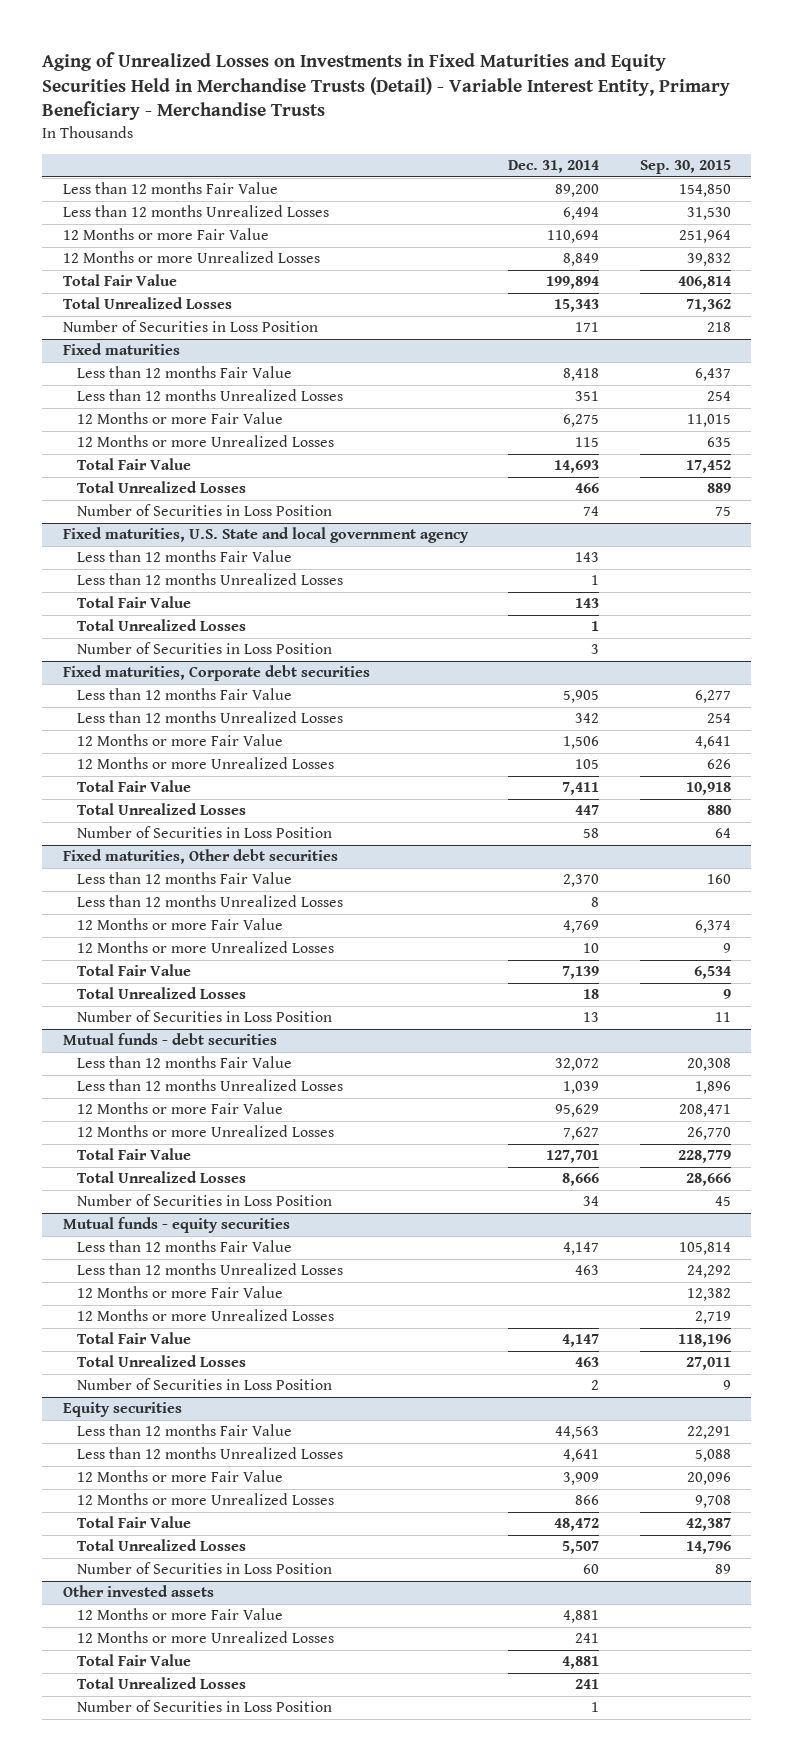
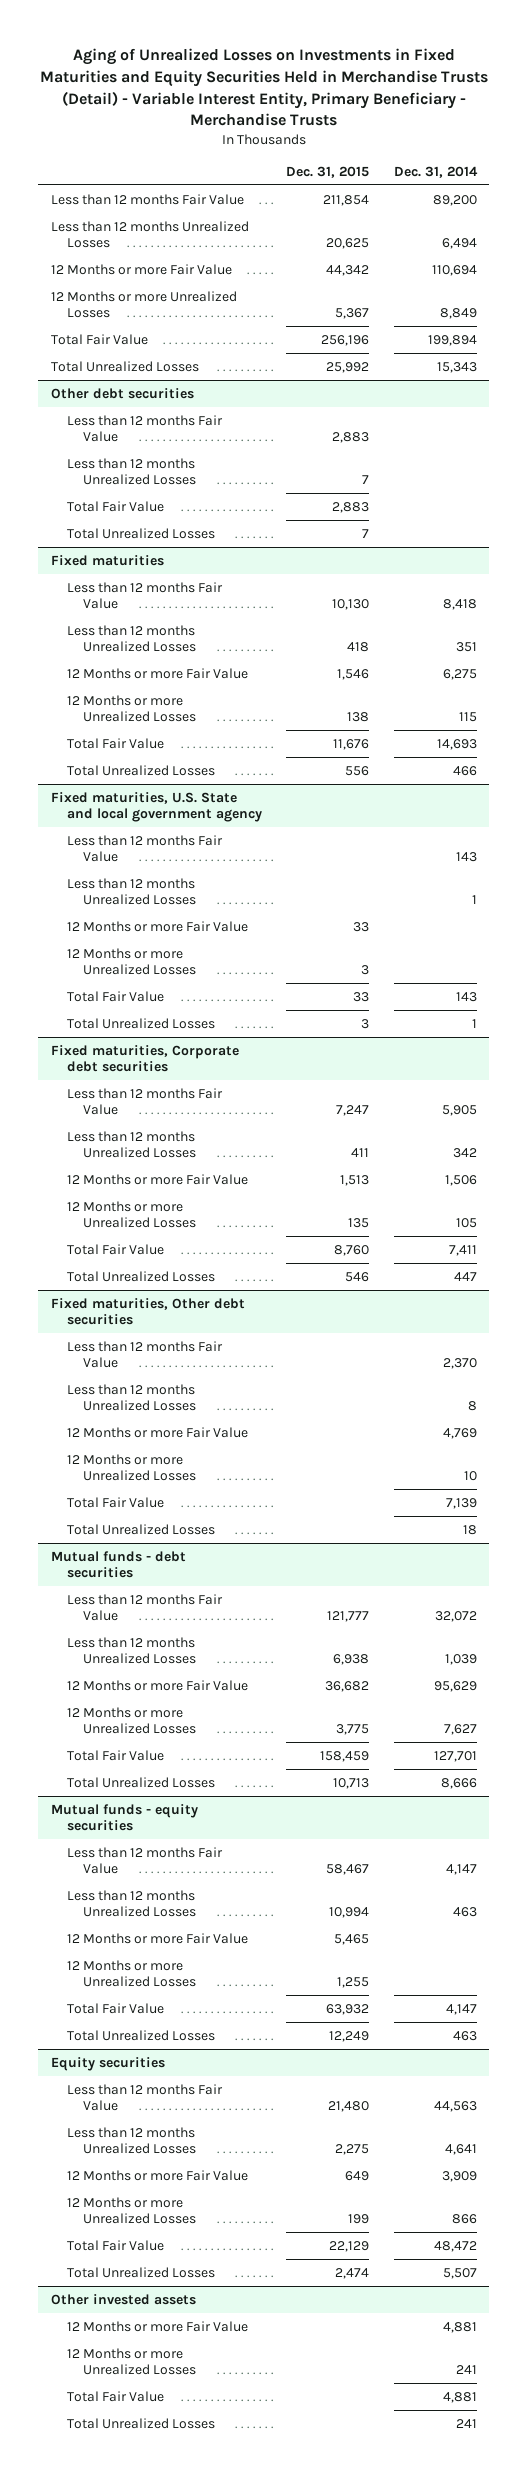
[639,160,731,175] Sep. 30, 2015 -> none
none -> [286,166,370,179] Dec. 31, 2015
[62,320,318,333] Number of Securities in Loss Position -> none
none -> [50,387,194,399] Other debt securities
none -> [66,414,223,443] Less than 12 months Fair Value
none -> [66,457,196,486] Less than 12 months Unrealized Losses
none -> [66,500,164,512] Total Fair Value
none -> [66,527,215,539] Total Unrealized Losses
[76,504,332,517] Number of Securities in Loss Position -> none
none -> [66,920,248,932] 12 Months or more Fair Value
none -> [66,947,196,976] 12 Months or more Unrealized Losses
[76,642,332,655] Number of Securities in Loss Position -> none
[76,826,332,839] Number of Securities in Loss Position -> none
[76,1010,332,1023] Number of Securities in Loss Position -> none
[76,1194,332,1207] Number of Securities in Loss Position -> none
[76,1378,332,1391] Number of Securities in Loss Position -> none
[76,1562,332,1575] Number of Securities in Loss Position -> none
[76,1700,332,1713] Number of Securities in Loss Position -> none

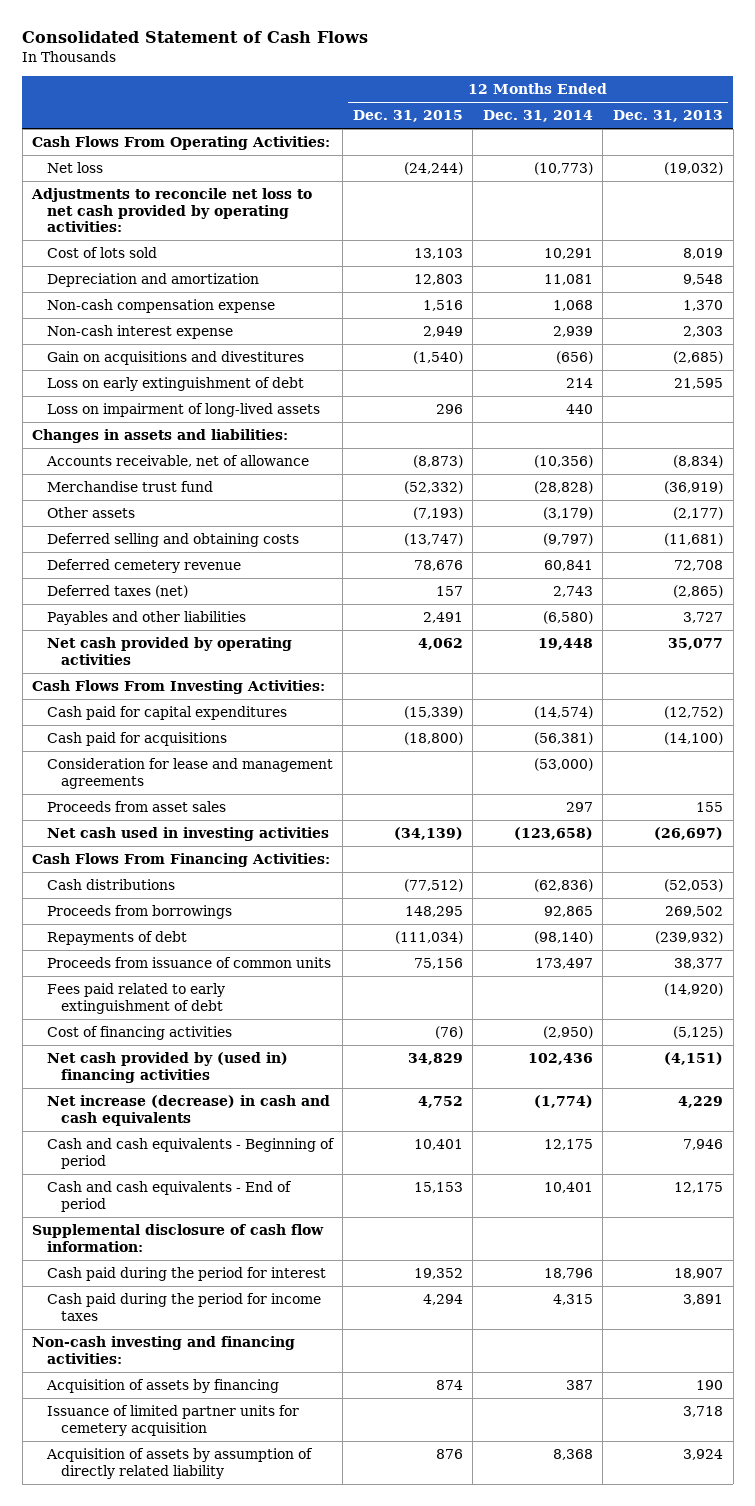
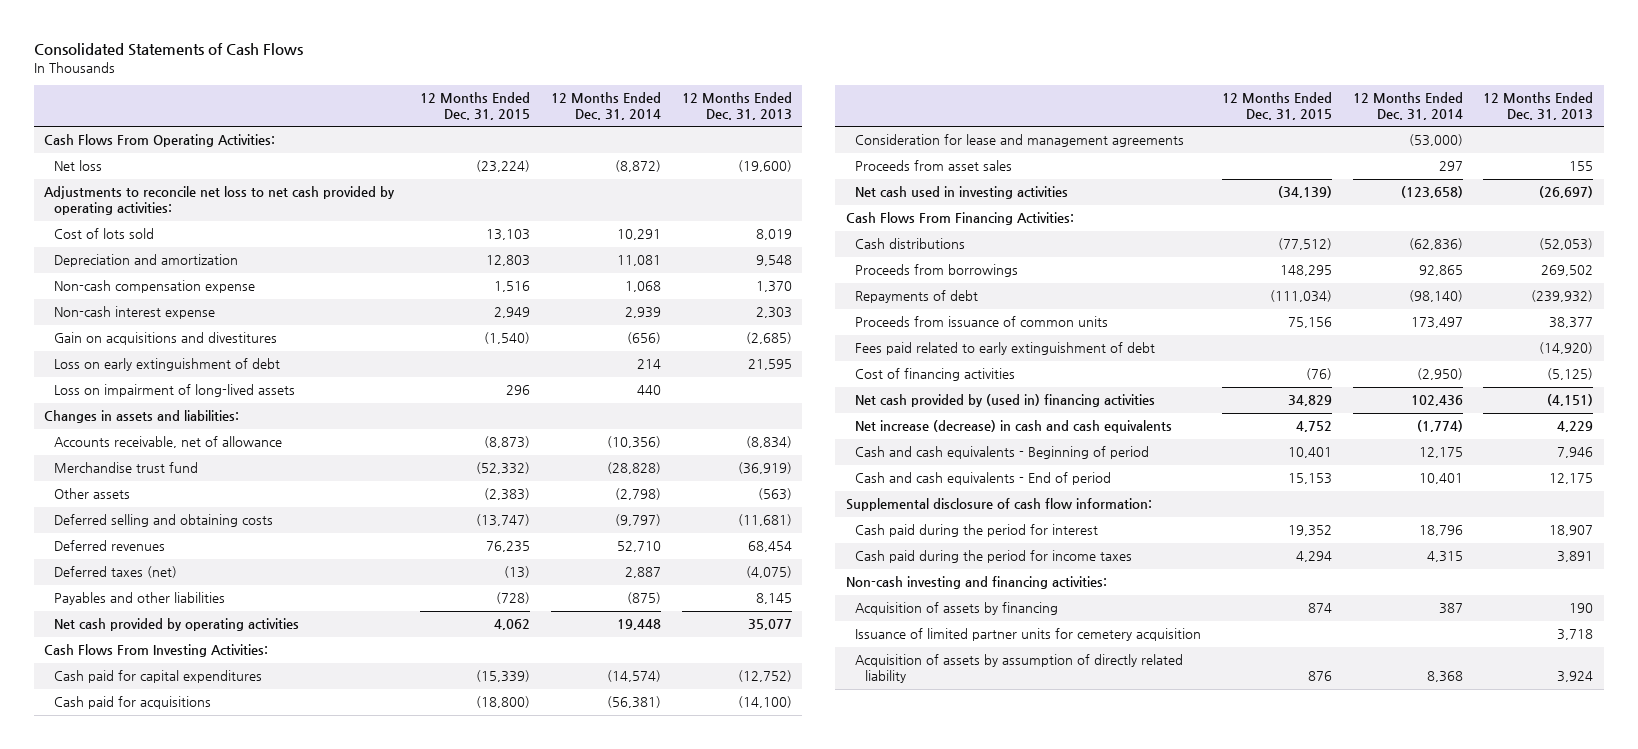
[22,31,369,44] Consolidated Statement of Cash Flows -> [33,43,303,57] Consolidated Statements of Cash Flows
[403,162,463,176] (24,244) -> [476,160,531,173] (23,224)
[533,162,593,176] (10,773) -> [615,160,662,173] (8,872)
[664,162,724,176] (19,032) -> [738,160,793,173] (19,600)
[412,507,463,521] (7,193) -> [484,488,531,501] (2,383)
[542,507,593,521] (3,179) -> [615,488,662,501] (2,798)
[673,507,724,521] (2,177) -> [758,488,793,501] (563)
[46,559,241,574] Deferred cemetery revenue -> [53,540,165,552] Deferred revenues
[413,560,463,572] 78,676 -> [486,541,531,553] 76,235
[543,560,593,572] 60,841 -> [617,541,662,553] 52,710
[674,560,724,572] 72,708 -> [748,541,793,553] 68,454
[435,586,463,597] 157 -> [504,566,531,579] (13)
[552,586,593,598] 2,743 -> [625,567,662,579] 2,887
[673,585,724,599] (2,865) -> [746,566,793,579] (4,075)
[422,612,463,624] 2,491 -> [496,592,531,605] (728)
[542,611,593,625] (6,580) -> [627,592,662,605] (875)
[683,612,724,624] 3,727 -> [756,593,793,605] 8,145

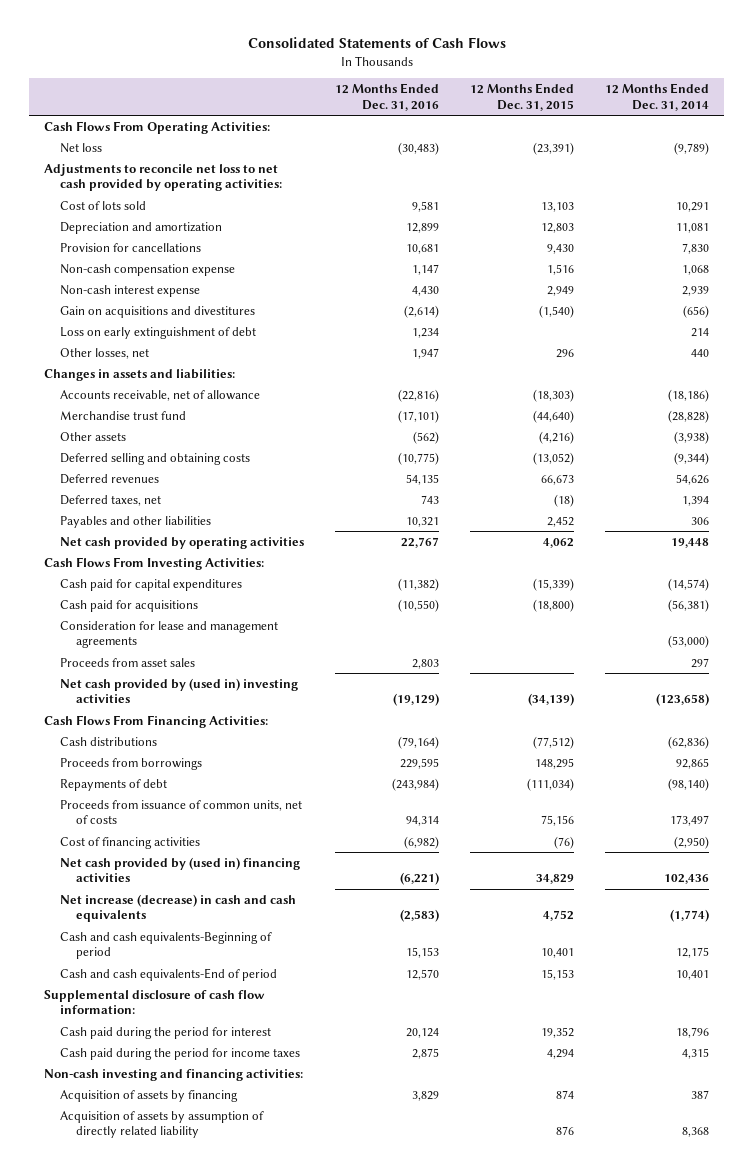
[682,92,793,121] 12 Months Ended Dec. 31, 2013 -> none
none -> [335,83,440,111] 12 Months Ended Dec. 31, 2016
[476,160,531,173] (23,224) -> [533,141,575,155] (23,391)
[615,160,662,173] (8,872) -> [673,141,709,155] (9,789)
none -> [60,242,202,252] Provision for cancellations
[53,384,295,398] Loss on impairment of long-lived assets -> [60,347,150,359] Other losses, net
[484,436,531,449] (8,873) -> [533,388,575,402] (18,303)
[607,436,662,449] (10,356) -> [667,388,709,402] (18,186)
[476,462,531,475] (52,332) -> [533,409,575,423] (44,640)
[484,488,531,501] (2,383) -> [539,430,575,444] (4,216)
[615,488,662,501] (2,798) -> [673,430,709,444] (3,938)
[476,514,531,527] (13,747) -> [533,451,575,465] (13,052)
[615,514,662,527] (9,797) -> [673,451,709,465] (9,344)
[486,541,531,553] 76,235 -> [541,473,575,485] 66,673
[617,541,662,553] 52,710 -> [675,473,709,485] 54,626
[53,566,177,579] Deferred taxes (net) -> [60,494,162,506] Deferred taxes, net
[504,566,531,579] (13) -> [554,493,575,507] (18)
[625,567,662,579] 2,887 -> [681,495,709,506] 1,394
[496,592,531,605] (728) -> [547,515,575,527] 2,452
[627,592,662,605] (875) -> [690,516,709,525] 306
[855,186,1069,200] Net cash used in investing activities -> [60,677,299,704] Net cash provided by (used in) investing activities
[855,342,1156,356] Fees paid related to early extinguishment of debt -> none
[855,316,1109,328] Proceeds from issuance of common units -> [60,799,303,825] Proceeds from issuance of common units, net of costs
[855,446,1150,460] Cash and cash equivalents - Beginning of period -> [60,931,273,960] Cash and cash equivalents-Beginning of period
[855,472,1112,486] Cash and cash equivalents - End of period -> [60,967,278,981] Cash and cash equivalents-End of period
[855,628,1202,642] Issuance of limited partner units for cemetery acquisition -> none

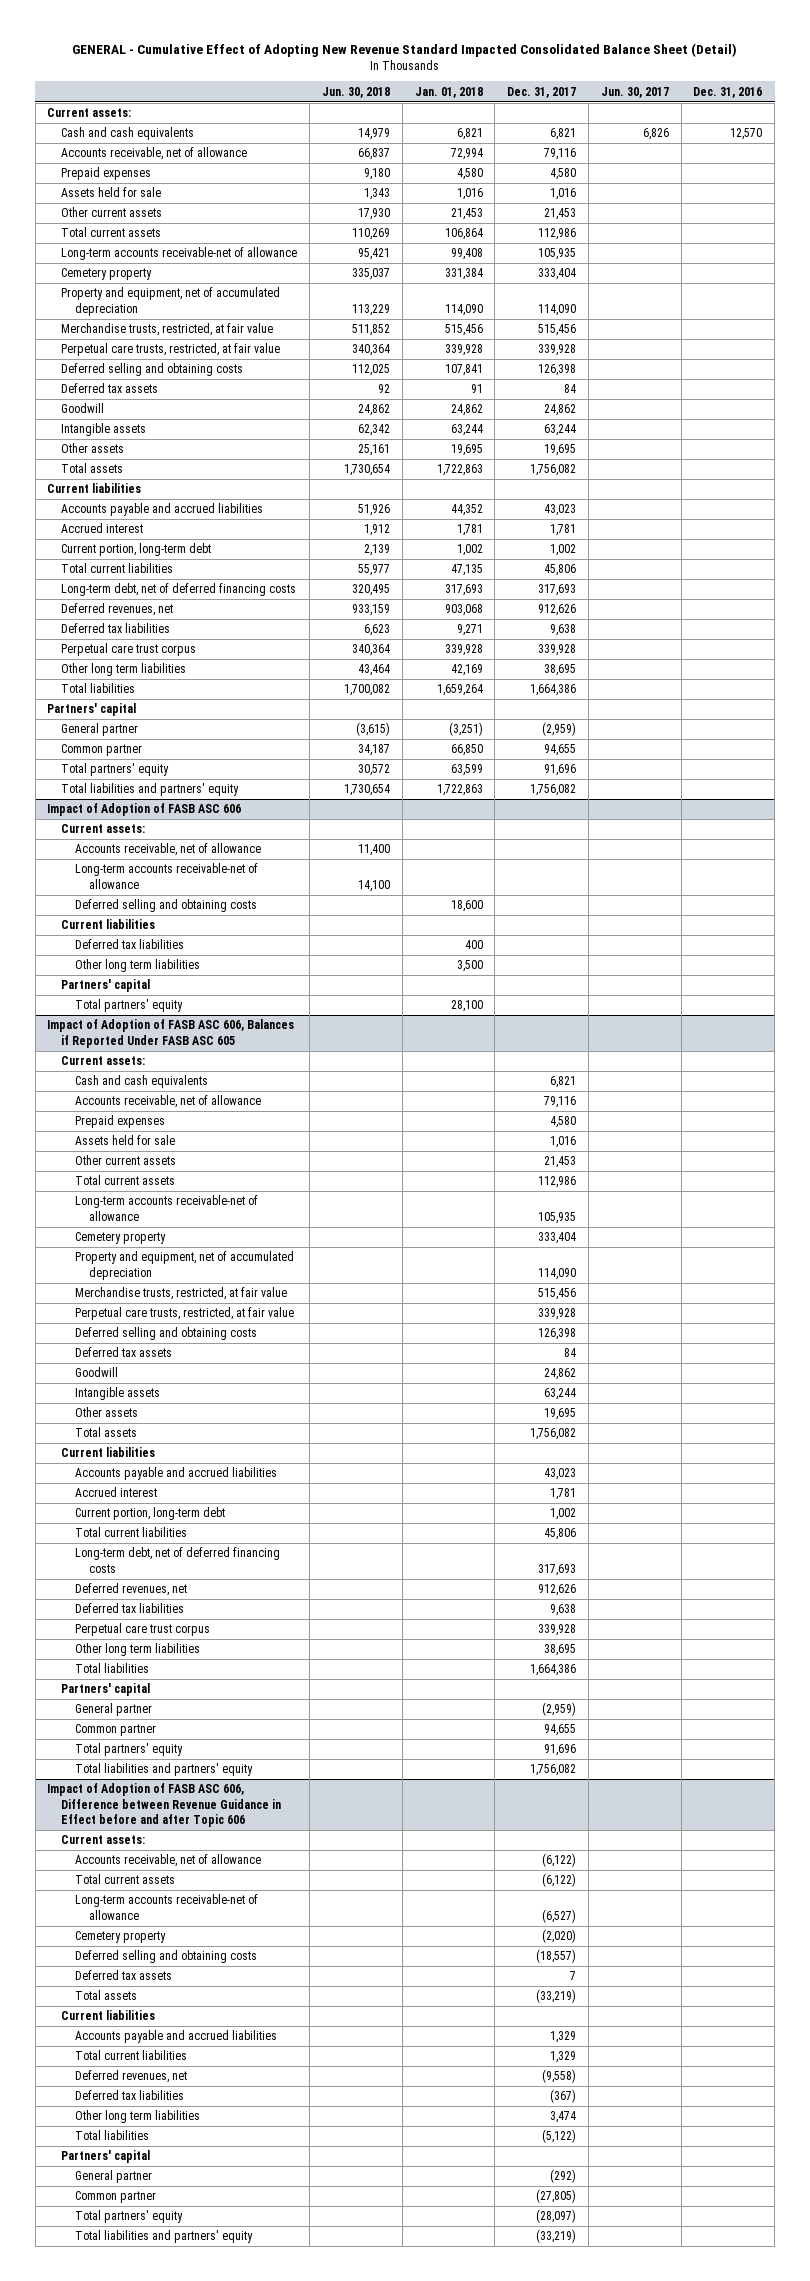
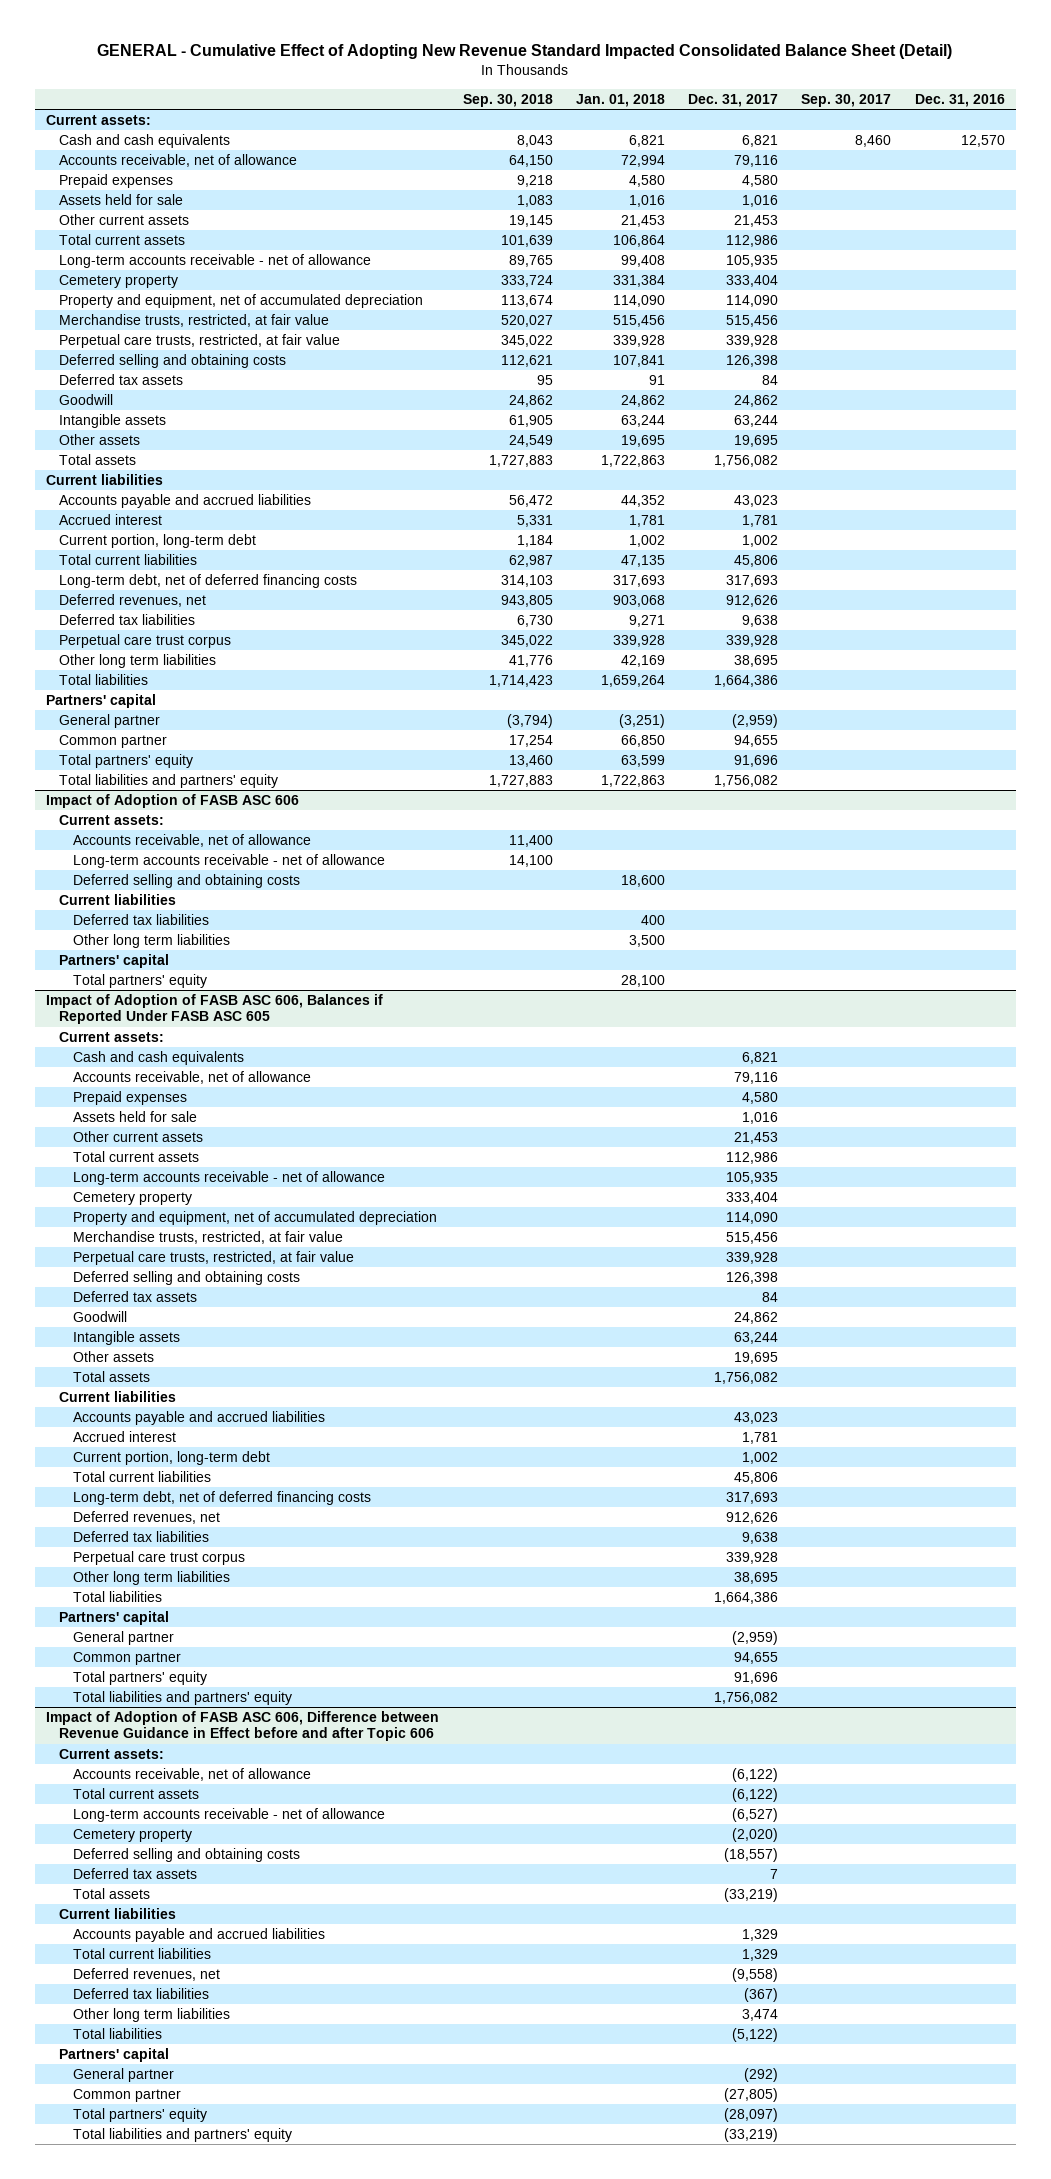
[321,86,390,98] Jun. 30, 2018 -> none
[600,86,669,98] Jun. 30, 2017 -> none
none -> [462,94,553,108] Sep. 30, 2018
none -> [801,94,892,108] Sep. 30, 2017
[61,247,298,261] Long-term accounts receivable-net of allowance -> [59,253,372,268] Long-term accounts receivable - net of allowance
[75,863,259,889] Long-term accounts receivable-net of allowance -> [72,853,385,868] Long-term accounts receivable - net of allowance
[75,1195,259,1221] Long-term accounts receivable-net of allowance -> [72,1170,385,1185] Long-term accounts receivable - net of allowance
[75,1894,259,1920] Long-term accounts receivable-net of allowance -> [72,1807,385,1822] Long-term accounts receivable - net of allowance

